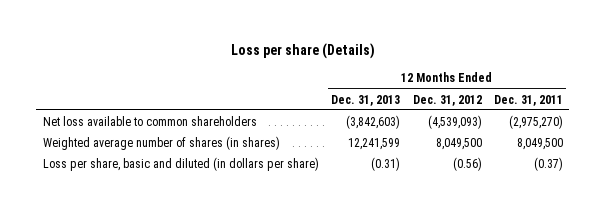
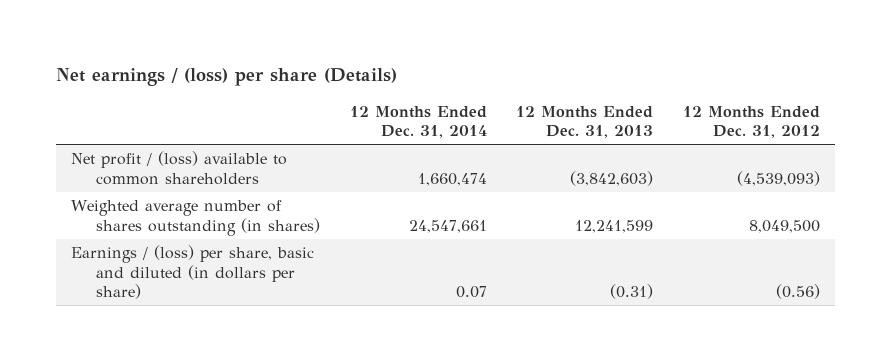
[230,43,375,60] Loss per share (Details) -> [55,68,397,87] Net earnings / (loss) per share (Details)
[494,94,564,106] Dec. 31, 2011 -> none
none -> [349,105,487,138] 12 Months Ended Dec. 31, 2014
[42,115,257,126] Net loss available to common shareholders -> [70,151,287,185] Net profit / (loss) available to common shareholders
[42,135,280,150] Weighted average number of shares (in shares) -> [70,200,321,236] Weighted average number of shares outstanding (in shares)
[42,156,319,171] Loss per share, basic and diluted (in dollars per share) -> [70,245,314,299] Earnings / (loss) per share, basic and diluted (in dollars per share)

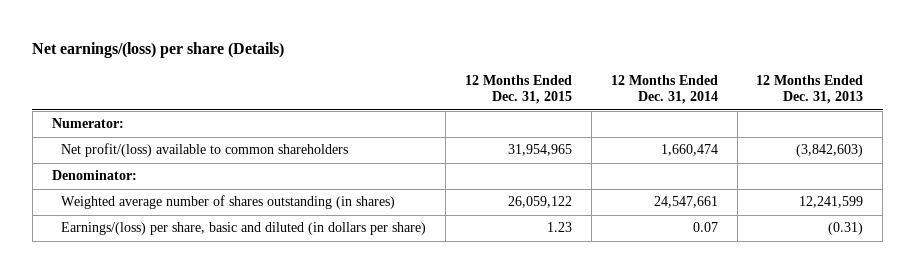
[55,68,397,87] Net earnings / (loss) per share (Details) -> [32,41,285,58] Net earnings/(loss) per share (Details)
[683,105,821,138] 12 Months Ended Dec. 31, 2012 -> none
none -> [465,74,573,105] 12 Months Ended Dec. 31, 2015
none -> [51,118,124,129] Numerator:
[70,151,287,185] Net profit / (loss) available to common shareholders -> [61,143,349,158] Net profit/(loss) available to common shareholders
none -> [51,170,137,181] Denominator:
[70,245,314,299] Earnings / (loss) per share, basic and diluted (in dollars per share) -> [61,222,427,236] Earnings/(loss) per share, basic and diluted (in dollars per share)

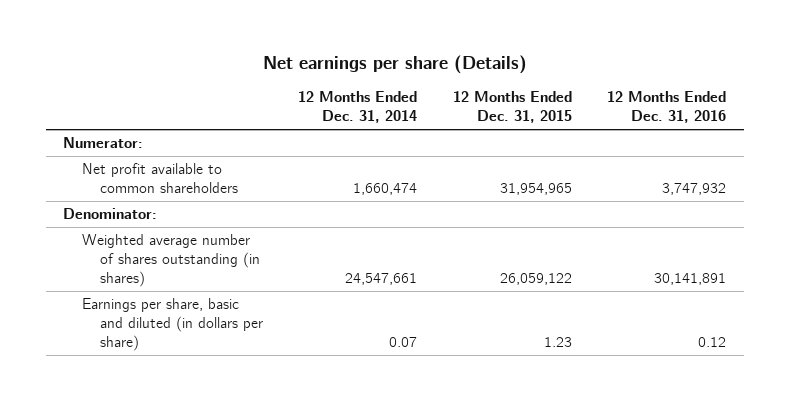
[32,41,285,58] Net earnings/(loss) per share (Details) -> [262,55,527,75] Net earnings per share (Details)
[756,74,864,105] 12 Months Ended Dec. 31, 2013 -> none
none -> [607,91,727,124] 12 Months Ended Dec. 31, 2016
[61,143,349,158] Net profit/(loss) available to common shareholders -> [81,163,238,194] Net profit available to common shareholders
[61,222,427,236] Earnings/(loss) per share, basic and diluted (in dollars per share) -> [81,298,263,352] Earnings per share, basic and diluted (in dollars per share)

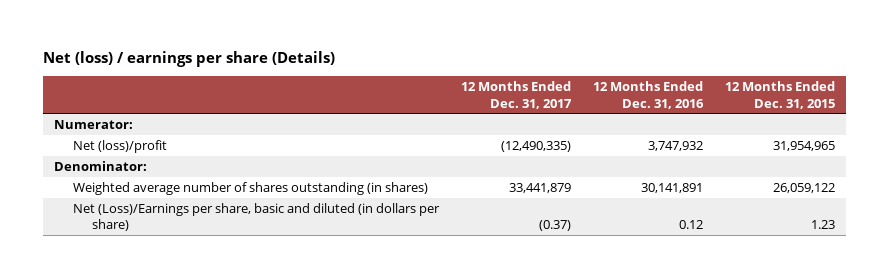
[262,55,527,75] Net earnings per share (Details) -> [42,50,335,67] Net (loss) / earnings per share (Details)
[298,91,418,124] 12 Months Ended Dec. 31, 2014 -> none
none -> [460,81,572,109] 12 Months Ended Dec. 31, 2017
[81,163,238,194] Net profit available to common shareholders -> [72,140,167,154] Net (loss)/profit
[81,298,263,352] Earnings per share, basic and diluted (in dollars per share) -> [72,203,440,232] Net (Loss)/Earnings per share, basic and diluted (in dollars per share)

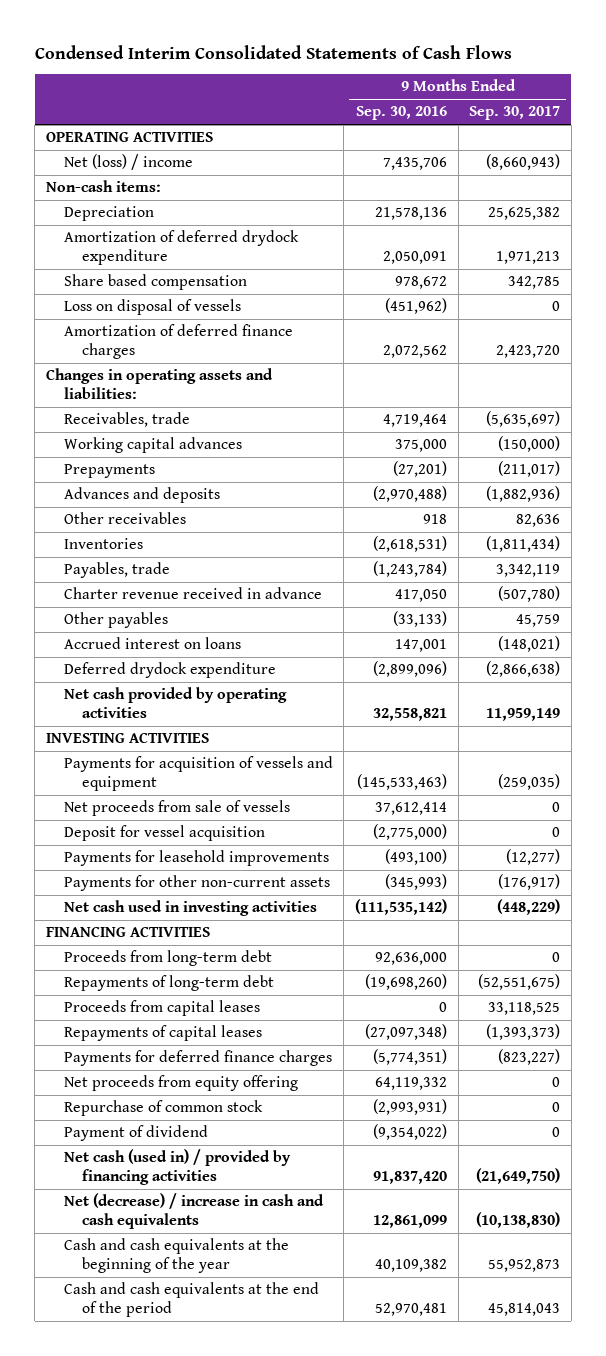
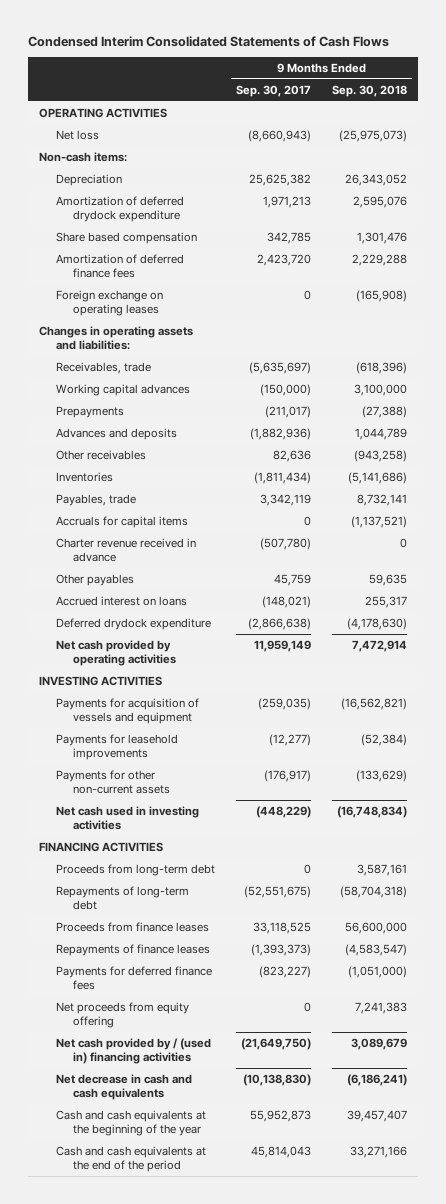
[355,106,447,121] Sep. 30, 2016 -> none
none -> [332,84,408,97] Sep. 30, 2018
[63,154,193,171] Net (loss) / income -> [55,129,99,140] Net loss
[63,299,241,316] Loss on disposal of vessels -> none
[63,324,293,359] Amortization of deferred finance charges -> [55,253,184,279] Amortization of deferred finance fees
none -> [55,289,163,317] Foreign exchange on operating leases
none -> [55,515,188,528] Accruals for capital items
[63,800,290,817] Net proceeds from sale of vessels -> none
[63,825,265,842] Deposit for vessel acquisition -> none
[63,1000,260,1017] Proceeds from capital leases -> [55,921,209,932] Proceeds from finance leases
[63,1025,262,1042] Repayments of capital leases -> [55,943,210,956] Repayments of finance leases
[63,1050,332,1067] Payments for deferred finance charges -> [55,965,212,991] Payments for deferred finance fees
[63,1100,263,1117] Repurchase of common stock -> none
[63,1125,208,1142] Payment of dividend -> none
[63,1149,291,1185] Net cash (used in) / provided by financing activities -> [55,1037,211,1065] Net cash provided by / (used in) financing activities
[63,1193,324,1229] Net (decrease) / increase in cash and cash equivalents -> [55,1073,192,1101] Net decrease in cash and cash equivalents

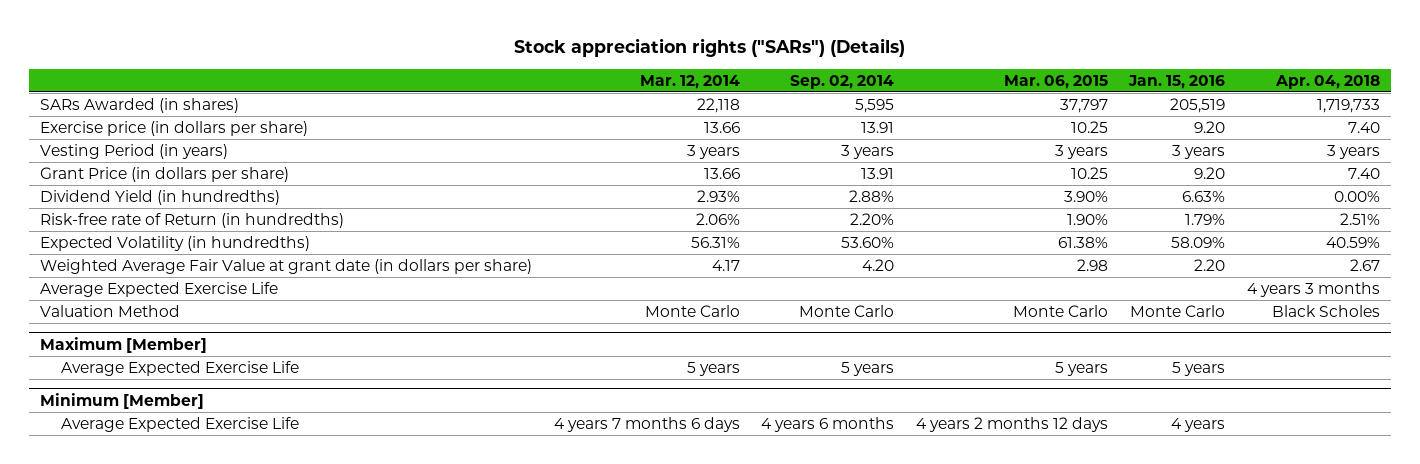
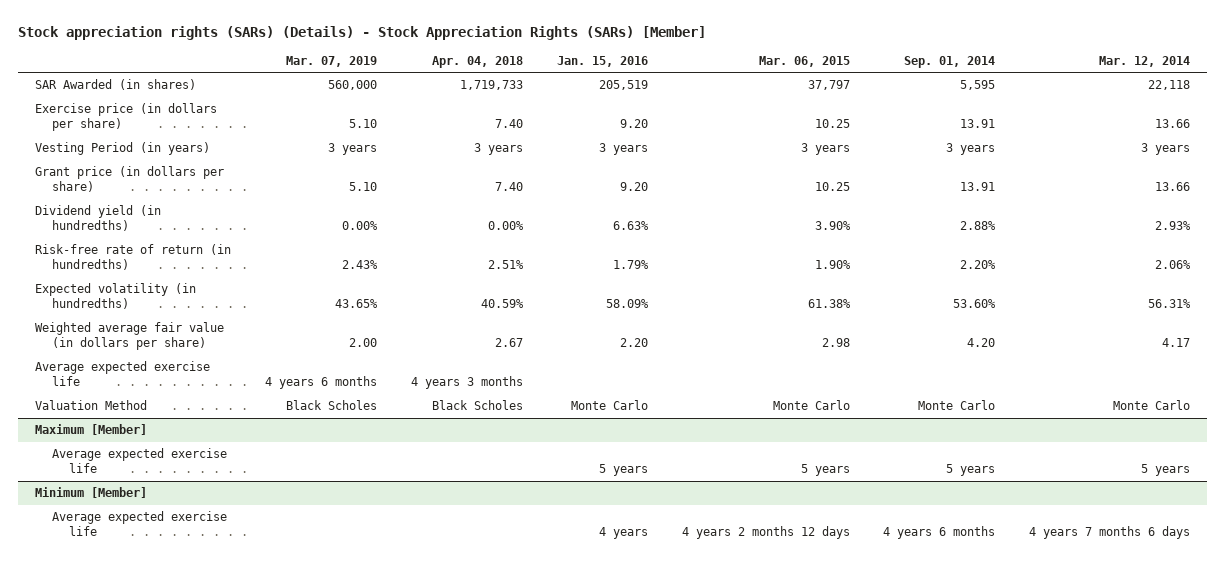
[514,38,906,58] Stock appreciation rights ("SARs") (Details) -> [18,25,707,40] Stock appreciation rights (SARs) (Details) - Stock Appreciation Rights (SARs) [Member]
[790,74,895,89] Sep. 02, 2014 -> none
none -> [286,55,378,67] Mar. 07, 2019
none -> [904,55,996,68] Sep. 01, 2014
[40,97,240,113] SARs Awarded (in shares) -> [35,79,197,91] SAR Awarded (in shares)
[40,166,290,182] Grant Price (in dollars per share) -> [35,166,225,193] Grant price (in dollars per share)
[40,189,281,205] Dividend Yield (in hundredths) -> [35,205,162,232] Dividend yield (in hundredths)
[40,212,345,228] Risk-free rate of Return (in hundredths) -> [35,244,232,271] Risk-free rate of return (in hundredths)
[40,235,311,251] Expected Volatility (in hundredths) -> [35,283,197,310] Expected volatility (in hundredths)
[40,258,533,274] Weighted Average Fair Value at grant date (in dollars per share) -> [35,322,225,351] Weighted average fair value (in dollars per share)
[40,281,279,297] Average Expected Exercise Life -> [35,361,211,387] Average expected exercise life
[61,360,300,376] Average Expected Exercise Life -> [52,448,228,474] Average expected exercise life
[61,416,300,432] Average Expected Exercise Life -> [52,511,228,537] Average expected exercise life

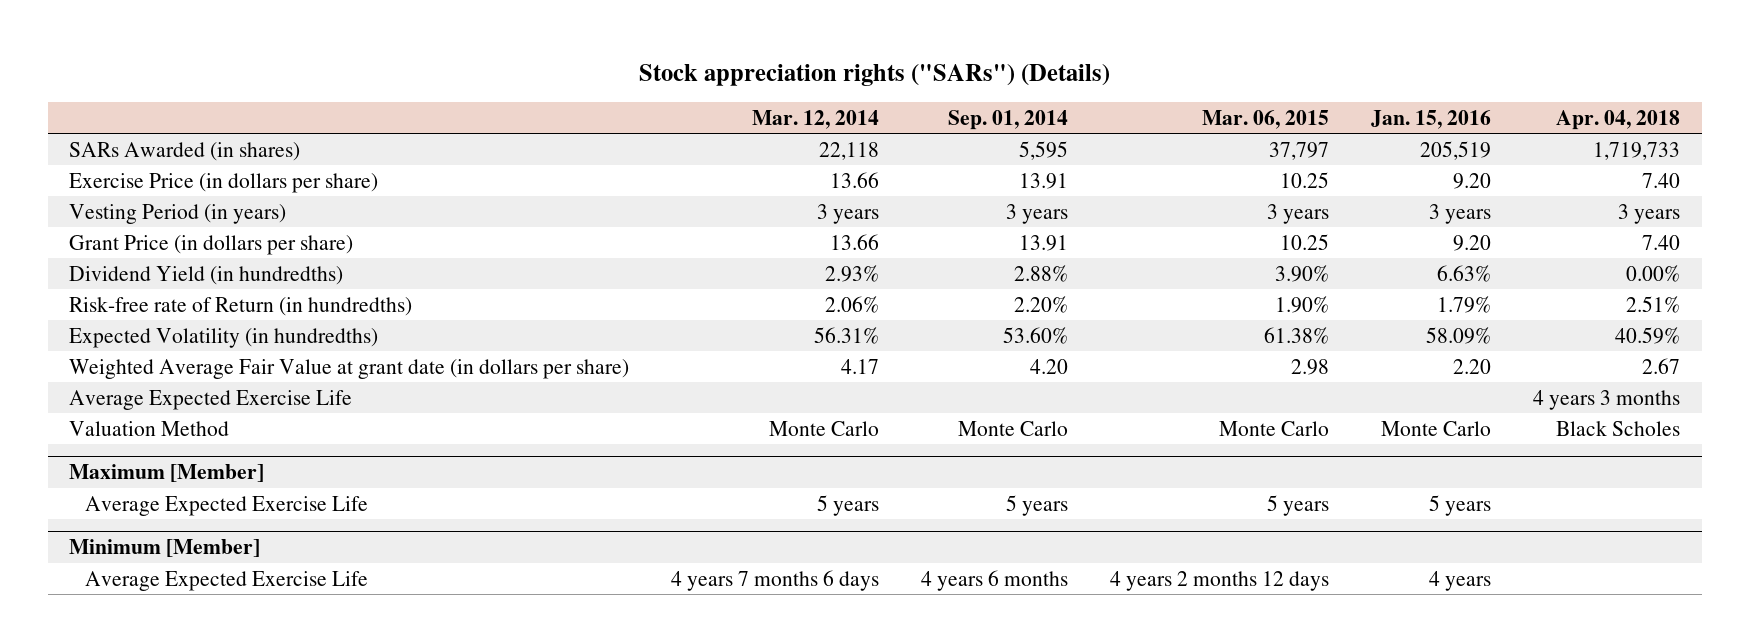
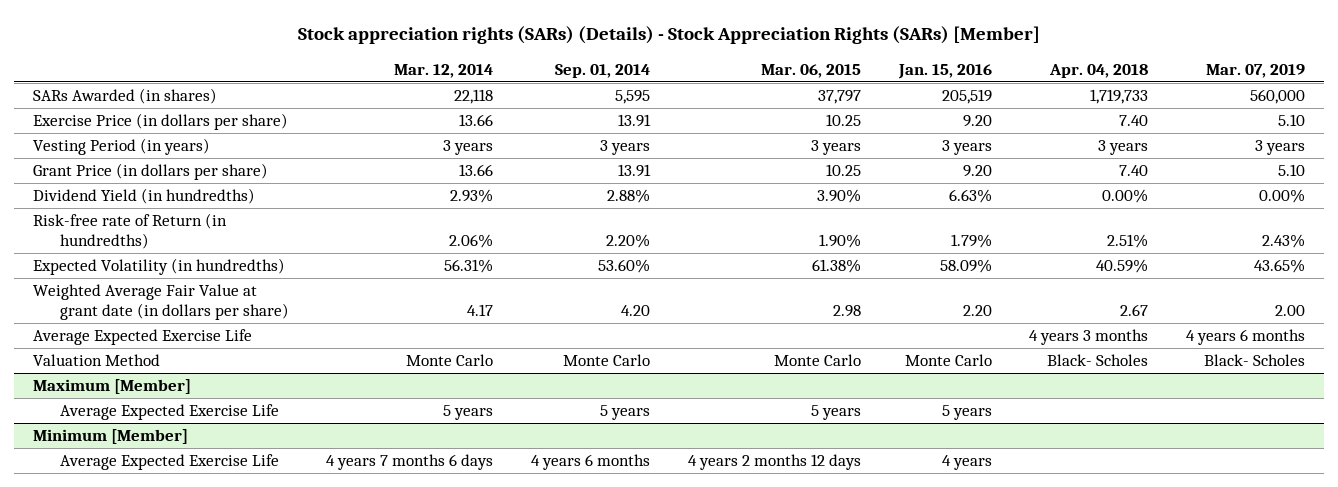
[638,64,1110,87] Stock appreciation rights ("SARs") (Details) -> [298,26,1041,45] Stock appreciation rights (SARs) (Details) - Stock Appreciation Rights (SARs) [Member]
none -> [1206,63,1306,78] Mar. 07, 2019
[1556,420,1681,436] Black Scholes -> [1047,354,1149,367] Black- Scholes

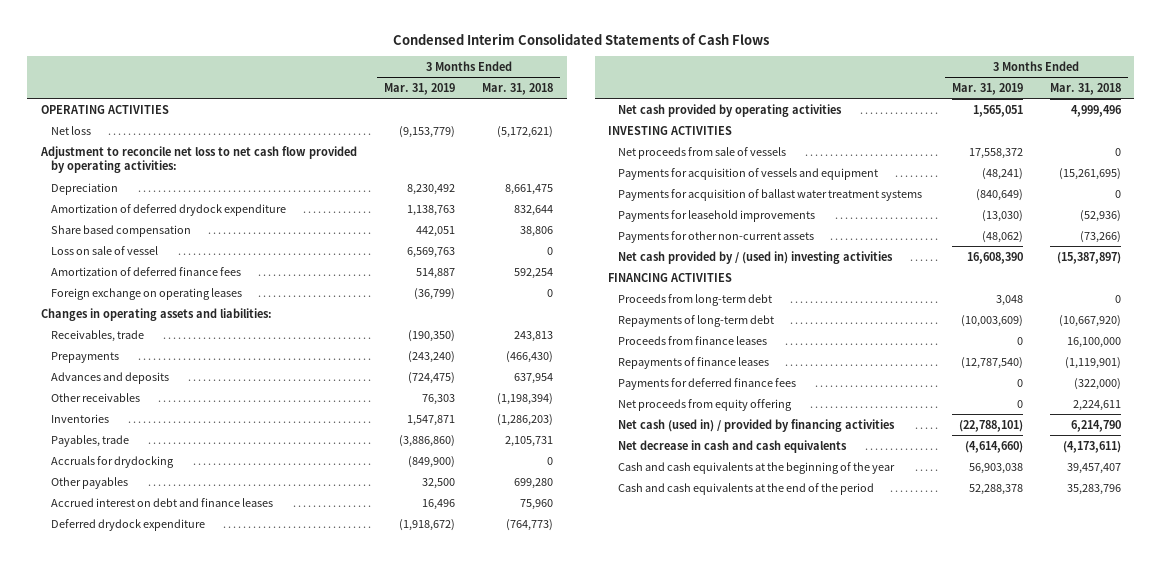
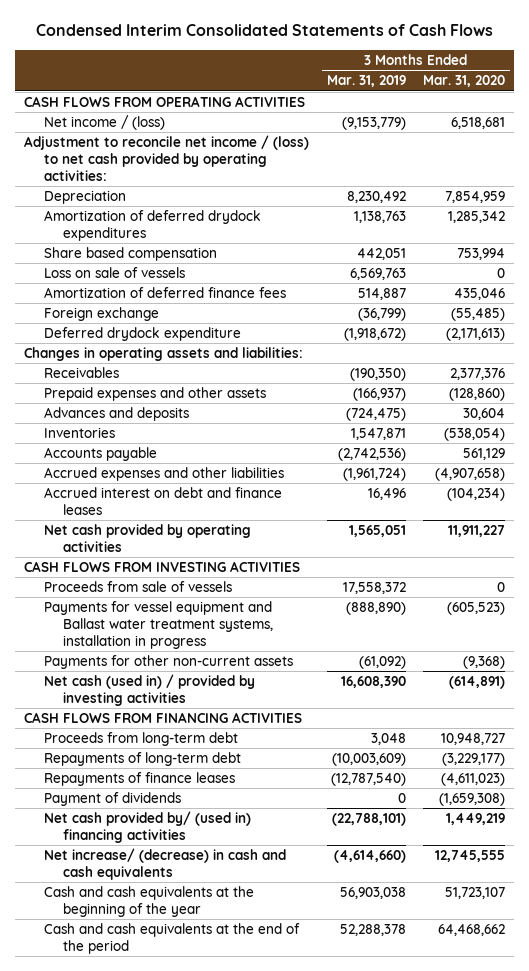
[482,82,554,95] Mar. 31, 2018 -> none
none -> [423,75,506,88] Mar. 31, 2020
[41,104,170,114] OPERATING ACTIVITIES -> [23,96,305,108] CASH FLOWS FROM OPERATING ACTIVITIES
[51,125,92,135] Net loss -> [43,115,165,131] Net income / (loss)
[40,145,358,174] Adjustment to reconcile net loss to net cash flow provided by operating activities: -> [23,135,309,181] Adjustment to reconcile net income / (loss) to net cash provided by operating activities:
[51,203,287,216] Amortization of deferred drydock expenditure -> [43,210,261,241] Amortization of deferred drydock expenditures
[51,245,159,255] Loss on sale of vessel -> [43,267,185,279] Loss on sale of vessels
[51,287,243,300] Foreign exchange on operating leases -> [43,307,159,322] Foreign exchange
[51,518,206,531] Deferred drydock expenditure -> [43,327,241,342] Deferred drydock expenditure
[51,351,120,363] Prepayments -> none
[51,329,145,342] Receivables, trade -> [43,367,119,379] Receivables
none -> [43,387,266,402] Prepaid expenses and other assets
[51,392,141,402] Other receivables -> none
[51,434,130,447] Payables, trade -> none
[51,455,175,468] Accruals for drydocking -> none
[51,476,129,489] Other payables -> none
none -> [43,447,157,462] Accounts payable
none -> [43,467,284,482] Accrued expenses and other liabilities
[618,167,879,180] Payments for acquisition of vessels and equipment -> none
[618,188,923,201] Payments for acquisition of ballast water treatment systems -> none
[618,209,816,222] Payments for leasehold improvements -> none
[608,125,733,135] INVESTING ACTIVITIES -> [23,561,300,573] CASH FLOWS FROM INVESTING ACTIVITIES
[618,146,787,159] Net proceeds from sale of vessels -> [43,581,232,593] Proceeds from sale of vessels
none -> [43,601,274,649] Payments for vessel equipment and Ballast water treatment systems, installation in progress
[981,230,1023,243] (48,062) -> [358,656,406,670] (61,092)
[618,250,894,264] Net cash provided by / (used in) investing activities -> [43,674,255,706] Net cash (used in) / provided by investing activities
[608,272,733,282] FINANCING ACTIVITIES -> [23,712,302,724] CASH FLOWS FROM FINANCING ACTIVITIES
[618,335,768,345] Proceeds from finance leases -> none
[618,377,797,390] Payments for deferred finance fees -> none
[618,398,793,411] Net proceeds from equity offering -> none
none -> [43,792,181,807] Payment of dividends
[618,418,896,432] Net cash (used in) / provided by financing activities -> [43,811,251,843] Net cash provided by/ (used in) financing activities
[618,439,848,453] Net decrease in cash and cash equivalents -> [43,848,286,880] Net increase/ (decrease) in cash and cash equivalents

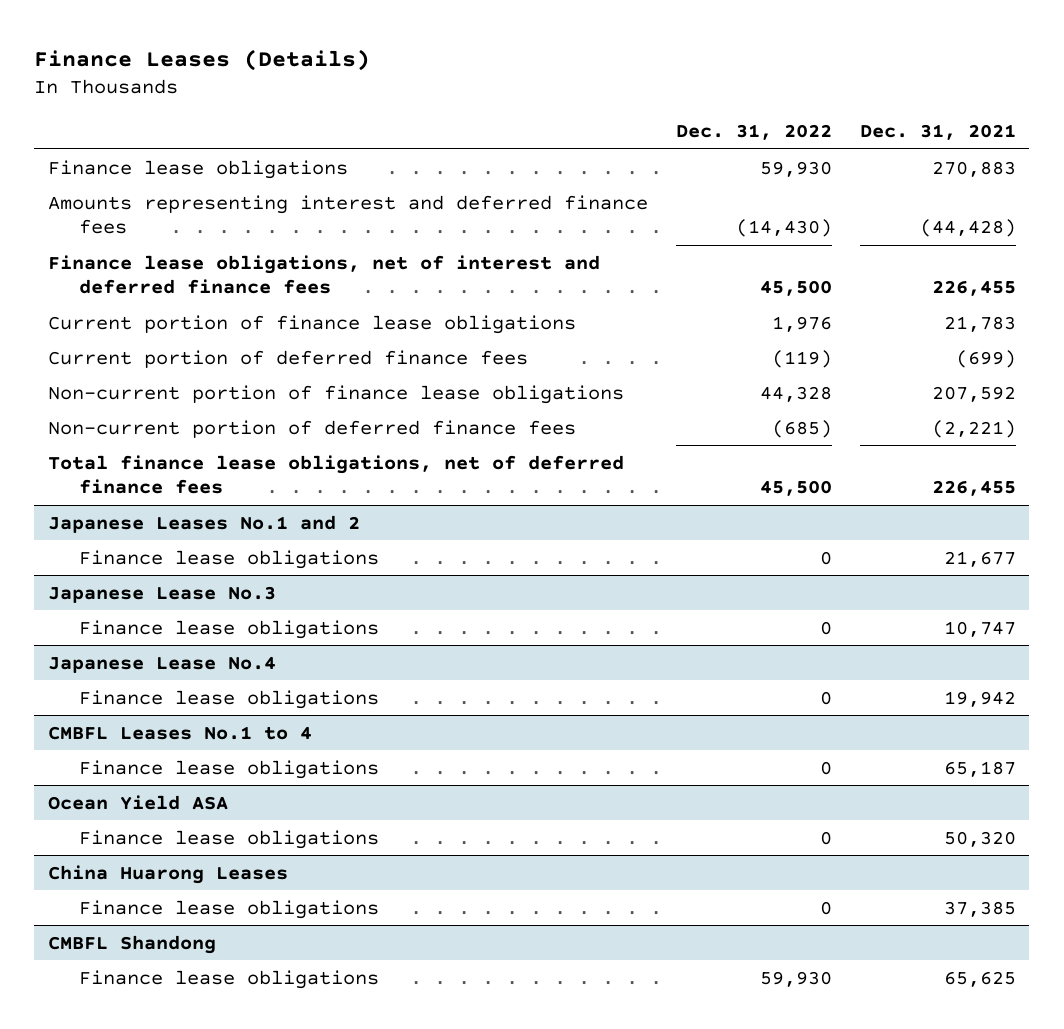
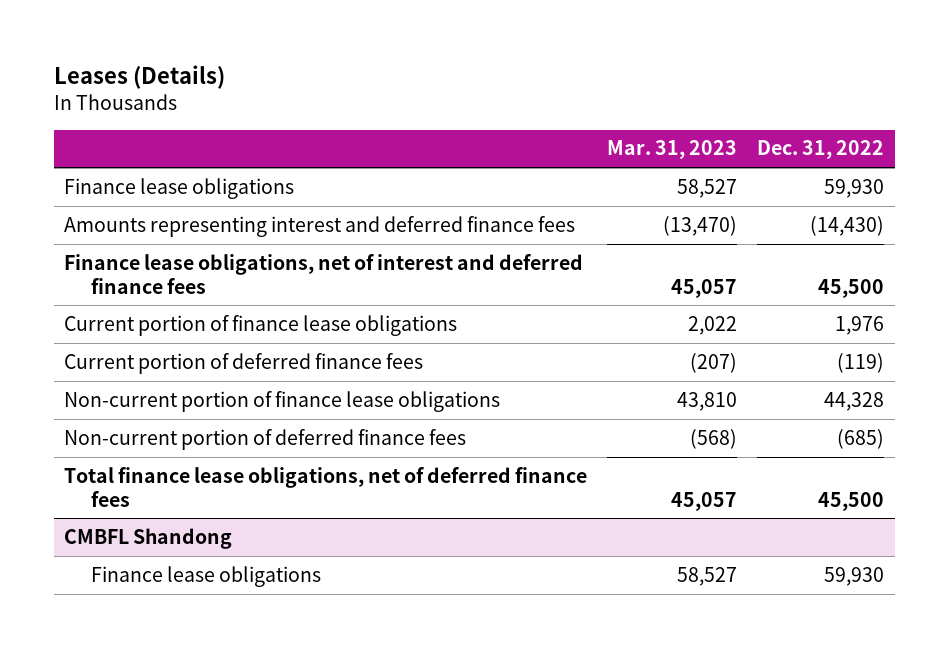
[34,48,371,71] Finance Leases (Details) -> [54,65,226,90] Leases (Details)
[859,124,1016,141] Dec. 31, 2021 -> none
none -> [607,140,738,160] Mar. 31, 2023
[48,514,361,533] Japanese Leases No.1 and 2 -> none
[78,549,379,569] Finance lease obligations -> none
[48,585,277,603] Japanese Lease No.3 -> none
[78,619,379,639] Finance lease obligations -> none
[48,655,277,673] Japanese Lease No.4 -> none
[78,689,379,709] Finance lease obligations -> none
[48,725,313,740] CMBFL Leases No.1 to 4 -> none
[78,759,379,779] Finance lease obligations -> none
[48,794,229,810] Ocean Yield ASA -> none
[78,829,379,849] Finance lease obligations -> none
[48,864,289,884] China Huarong Leases -> none
[78,899,379,919] Finance lease obligations -> none

